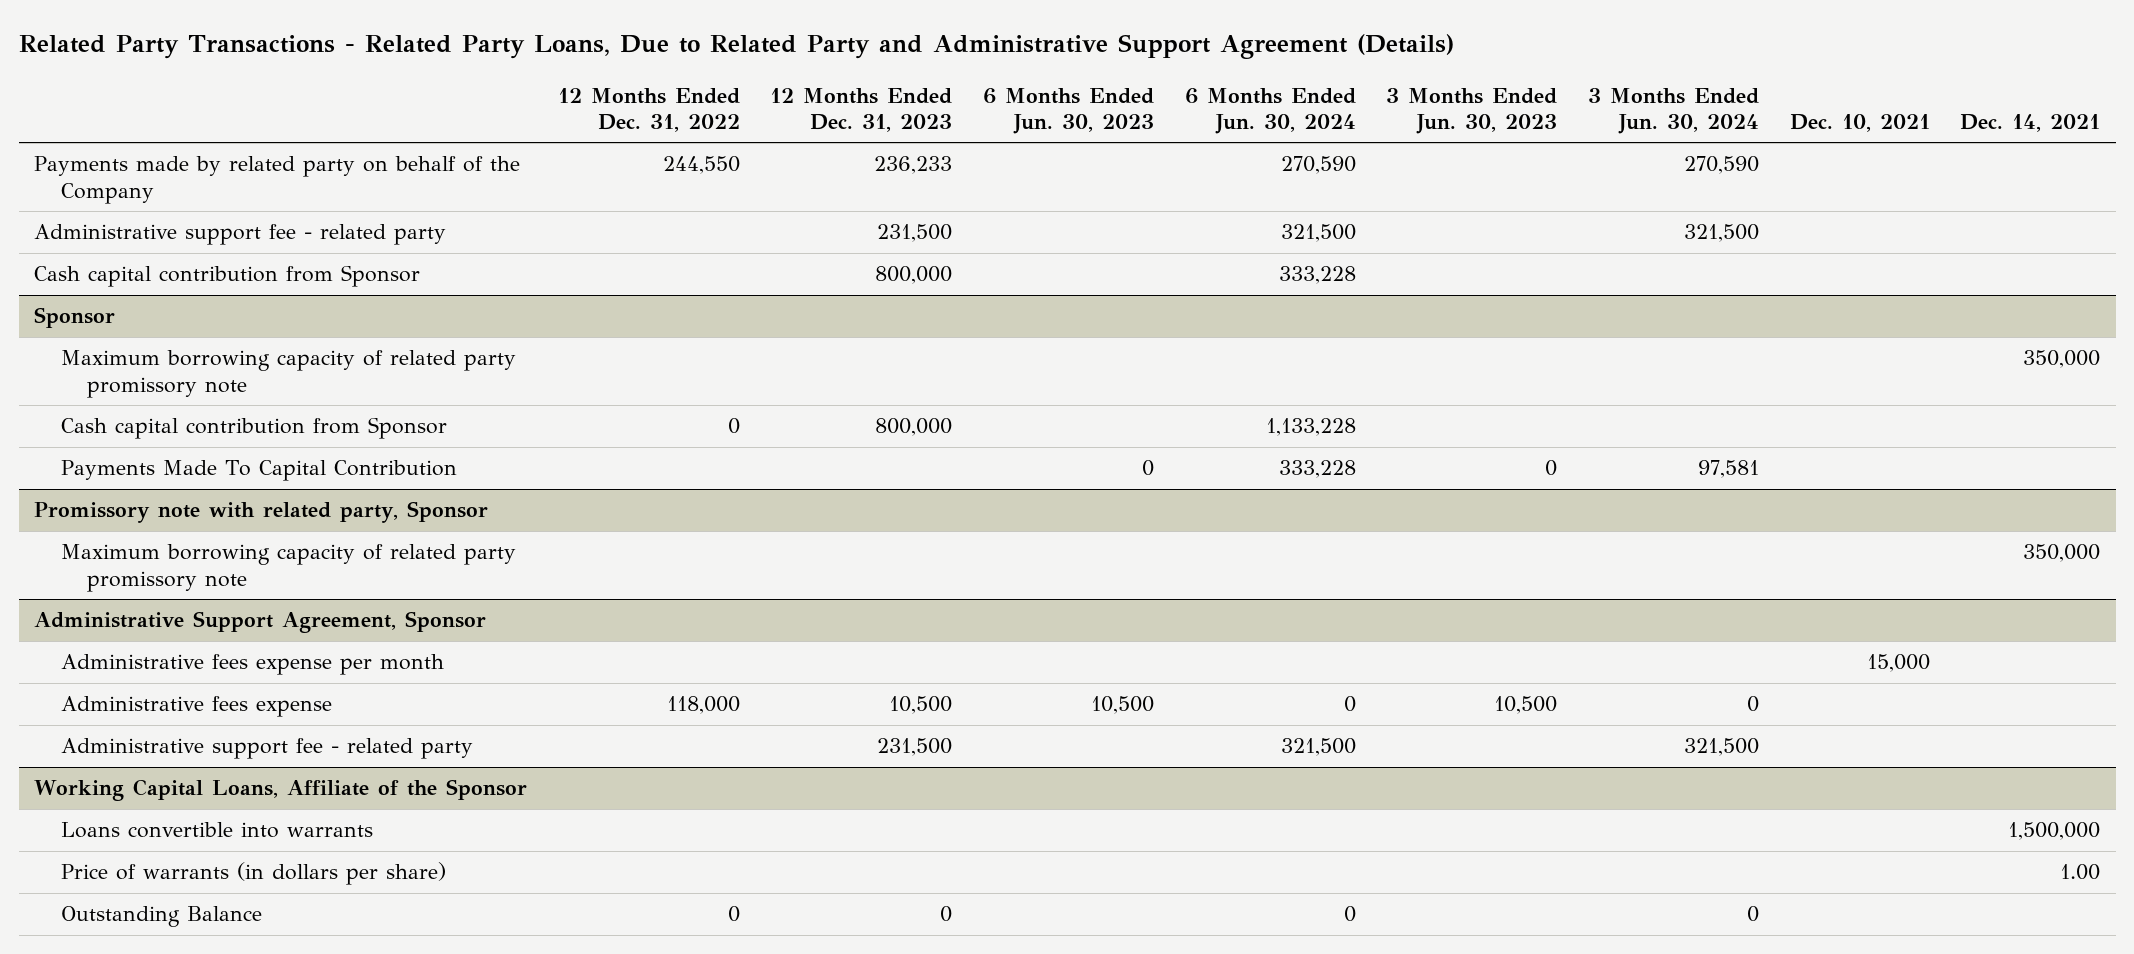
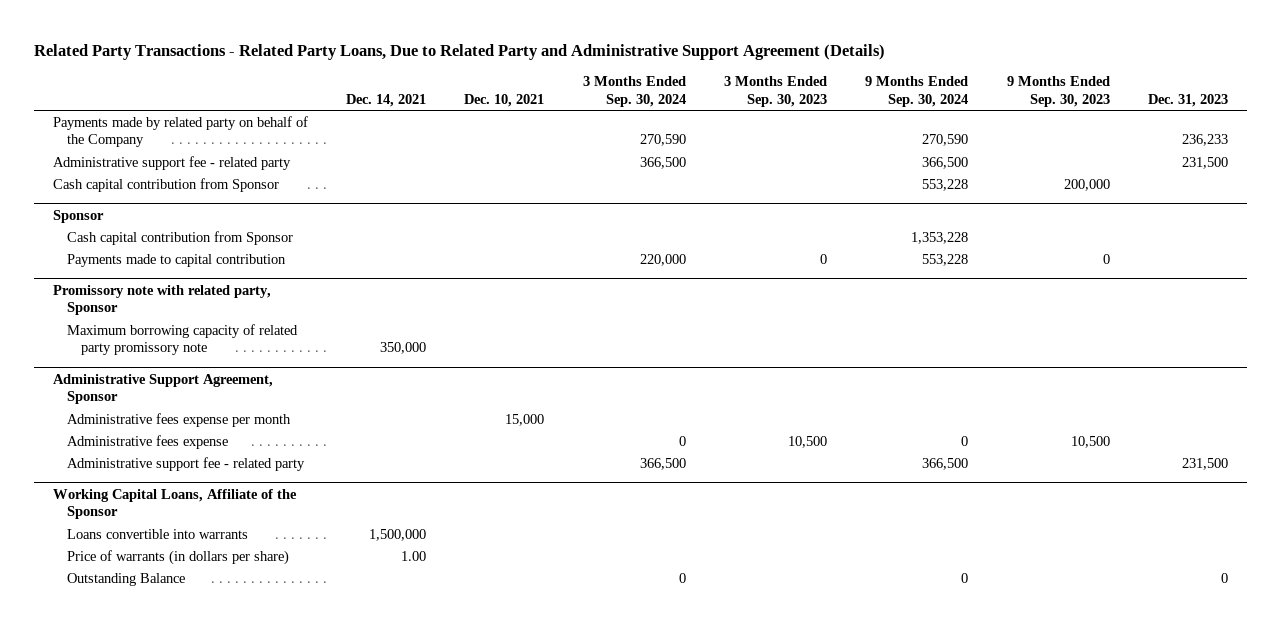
[557,87,740,132] 12 Months Ended Dec. 31, 2022 -> none
[770,87,953,132] 12 Months Ended Dec. 31, 2023 -> none
[983,87,1155,134] 6 Months Ended Jun. 30, 2023 -> none
[1184,87,1356,134] 6 Months Ended Jun. 30, 2024 -> none
[1386,87,1558,134] 3 Months Ended Jun. 30, 2023 -> none
[1587,87,1759,134] 3 Months Ended Jun. 30, 2024 -> none
none -> [582,76,686,107] 3 Months Ended Sep. 30, 2024
none -> [724,76,828,107] 3 Months Ended Sep. 30, 2023
none -> [865,76,969,107] 9 Months Ended Sep. 30, 2024
none -> [1006,76,1110,107] 9 Months Ended Sep. 30, 2023
none -> [1147,93,1228,107] Dec. 31, 2023
[60,350,516,398] Maximum borrowing capacity of related party promissory note -> none
[60,460,457,482] Payments Made To Capital Contribution -> [66,253,286,267] Payments made to capital contribution

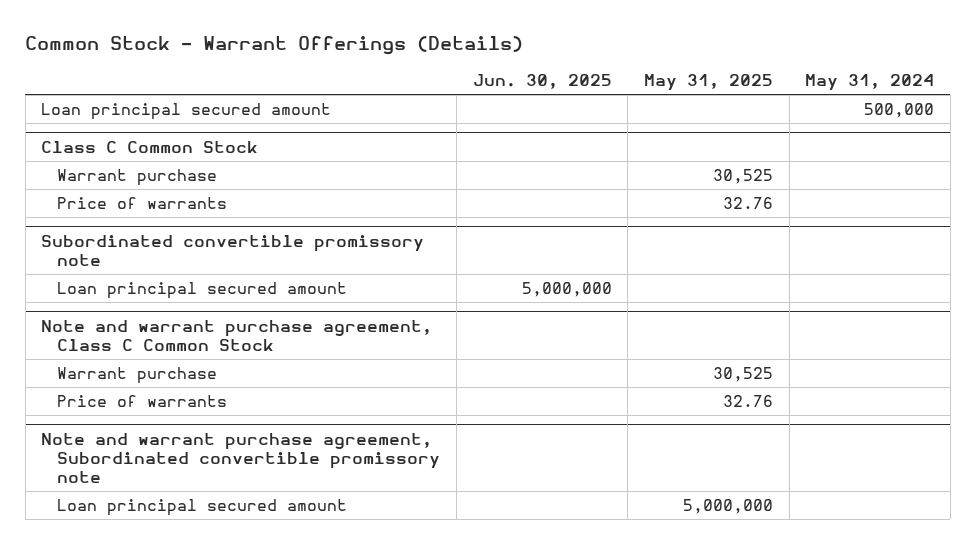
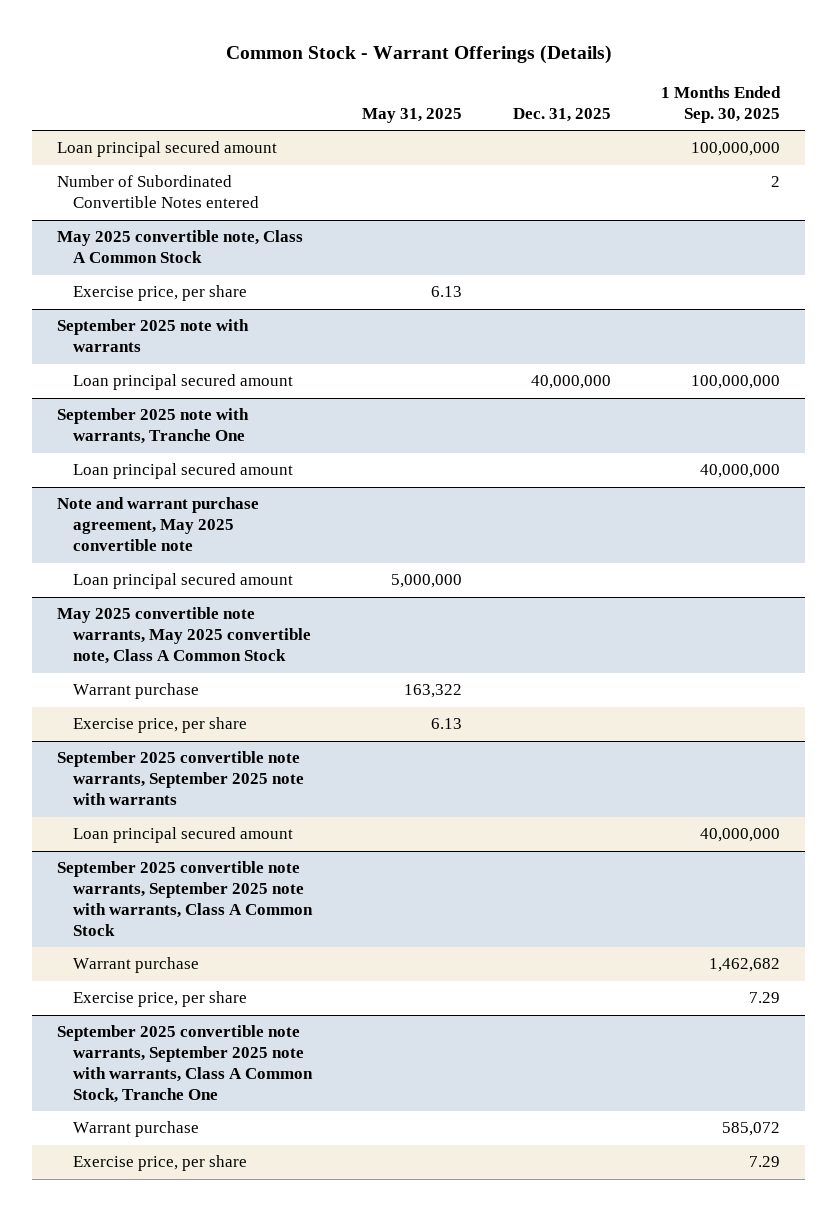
[472,73,612,89] Jun. 30, 2025 -> none
[805,73,935,91] May 31, 2024 -> none
none -> [512,107,611,122] Dec. 31, 2025
none -> [661,86,782,123] 1 Months Ended Sep. 30, 2025
[41,140,259,153] Class C Common Stock -> none
[57,169,218,187] Warrant purchase -> none
[57,197,228,210] Price of warrants -> none
[41,234,425,267] Subordinated convertible promissory note -> none
[57,282,348,300] Loan principal secured amount -> none
[41,319,433,352] Note and warrant purchase agreement, Class C Common Stock -> none
[57,367,218,385] Warrant purchase -> none
[57,395,228,408] Price of warrants -> none
none -> [57,175,259,209] Number of Subordinated Convertible Notes entered
none -> [57,230,304,264] May 2025 convertible note, Class A Common Stock
none -> [72,285,247,302] Exercise price, per share
none -> [57,319,250,353] September 2025 note with warrants
none -> [72,374,293,391] Loan principal secured amount
none -> [57,408,250,445] September 2025 note with warrants, Tranche One
none -> [72,463,293,480] Loan principal secured amount
[41,432,441,484] Note and warrant purchase agreement, Subordinated convertible promissory note -> [57,497,260,552] Note and warrant purchase agreement, May 2025 convertible note
none -> [57,607,311,665] May 2025 convertible note warrants, May 2025 convertible note, Class A Common Stock
none -> [72,683,199,700] Warrant purchase
none -> [72,717,247,734] Exercise price, per share
none -> [57,751,304,806] September 2025 convertible note warrants, September 2025 note with warrants
none -> [72,827,293,844] Loan principal secured amount
none -> [57,861,313,937] September 2025 convertible note warrants, September 2025 note with warrants, Class A Common Stock
none -> [72,957,199,974] Warrant purchase
none -> [72,991,247,1008] Exercise price, per share
none -> [57,1025,313,1104] September 2025 convertible note warrants, September 2025 note with warrants, Class A Common Stock, Tranche One
none -> [72,1121,199,1138] Warrant purchase
none -> [72,1155,247,1172] Exercise price, per share

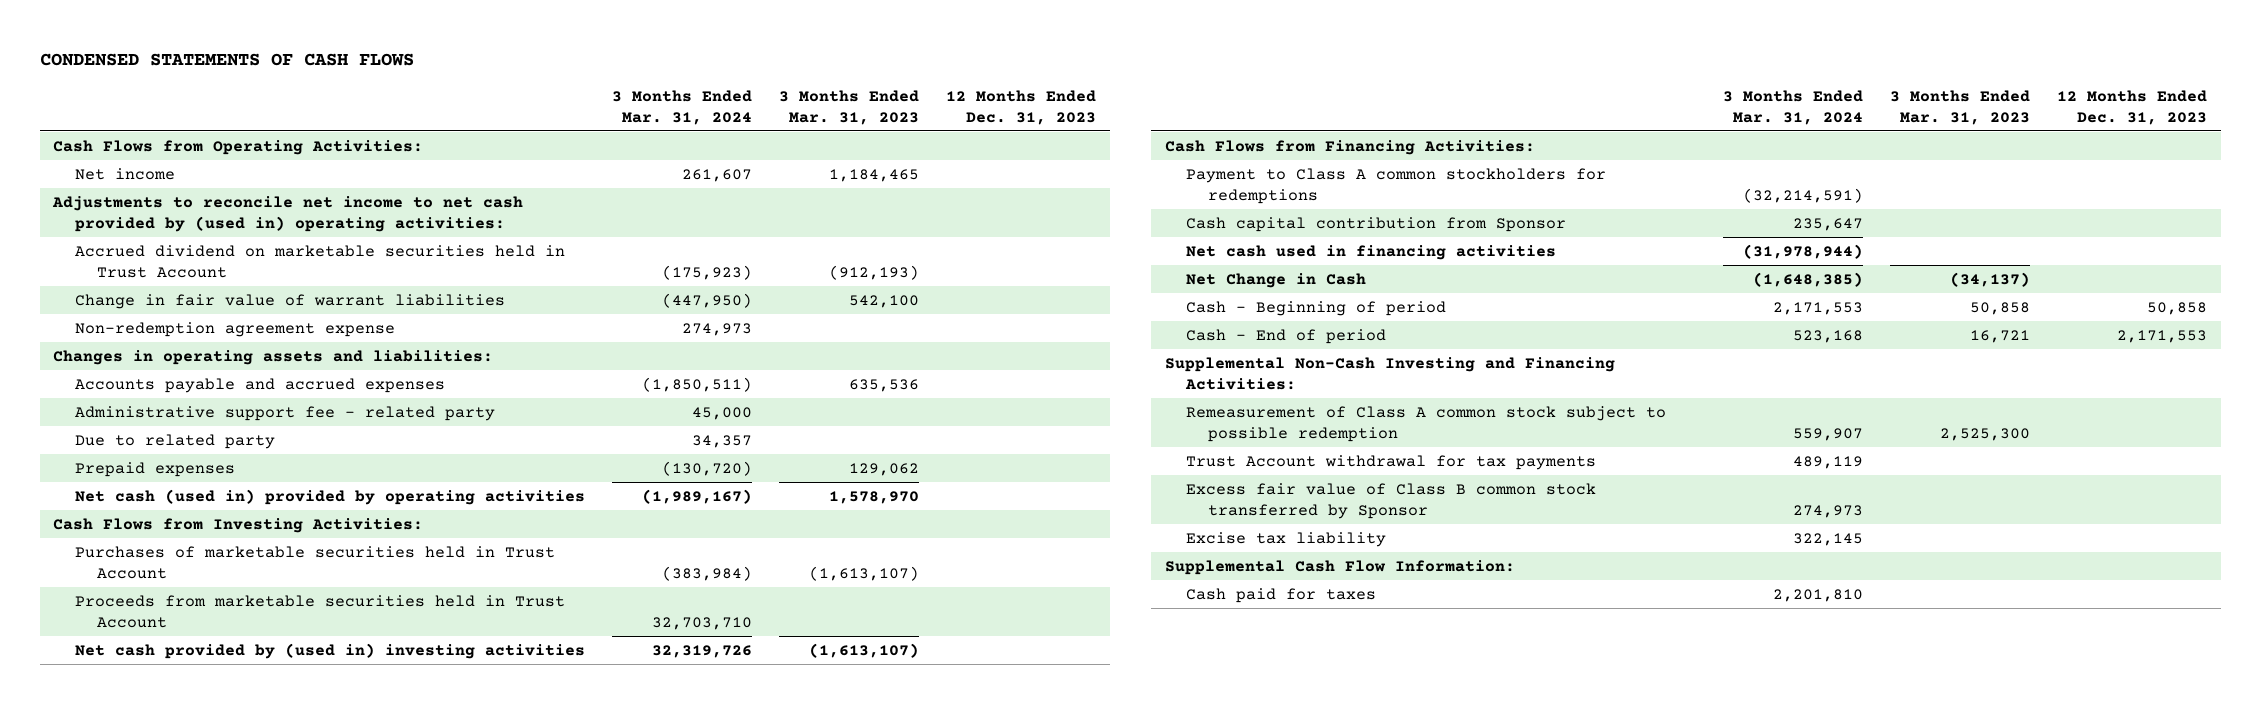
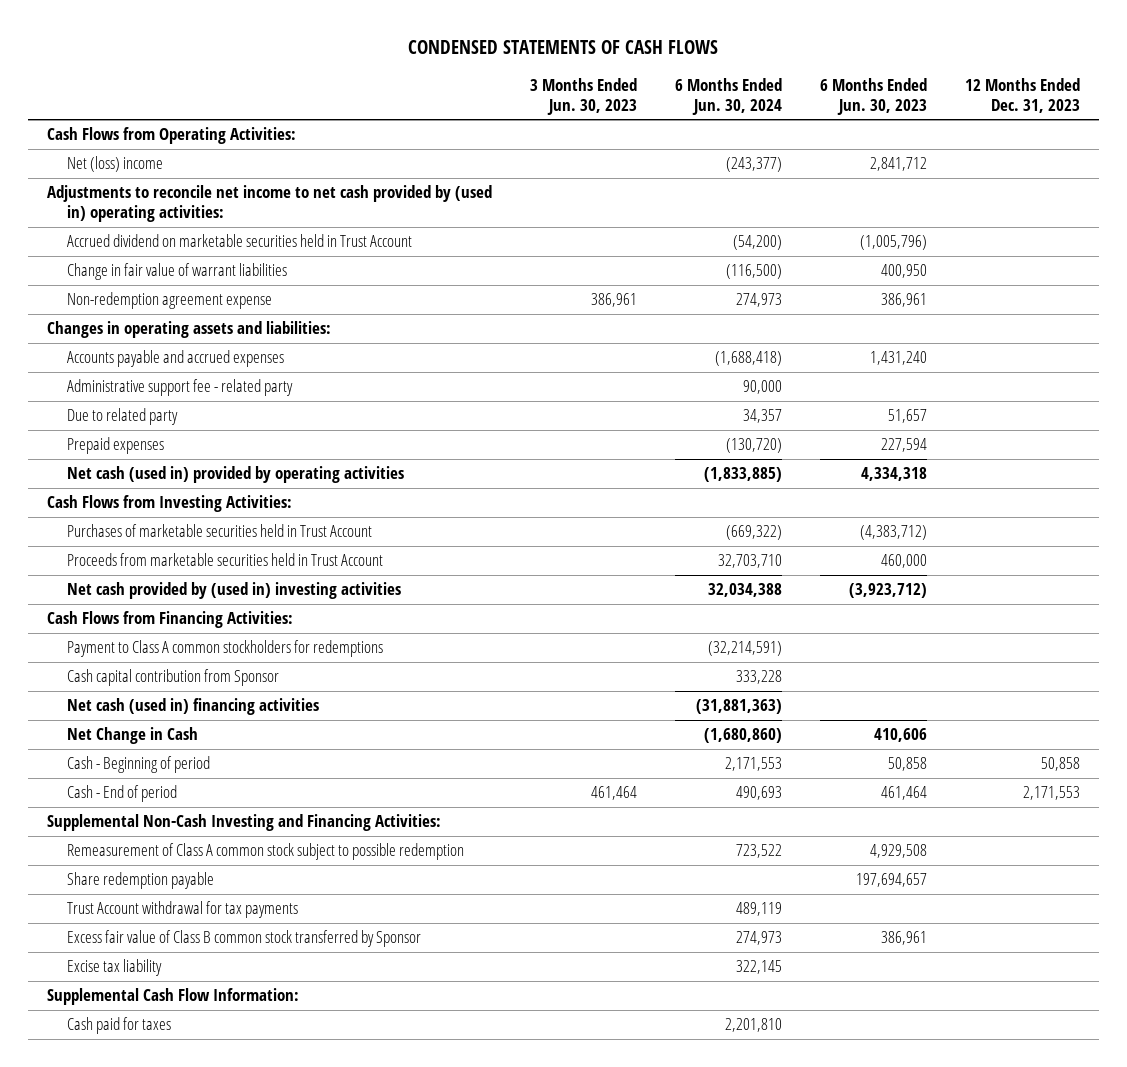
[612,89,753,125] 3 Months Ended Mar. 31, 2024 -> none
[779,89,920,125] 3 Months Ended Mar. 31, 2023 -> none
none -> [530,78,638,115] 3 Months Ended Jun. 30, 2023
none -> [674,78,782,115] 6 Months Ended Jun. 30, 2024
none -> [819,78,927,115] 6 Months Ended Jun. 30, 2023
[75,167,176,180] Net income -> [66,156,163,173] Net (loss) income
[1186,244,1557,260] Net cash used in financing activities -> [66,698,319,716] Net cash (used in) financing activities
none -> [66,872,214,890] Share redemption payable

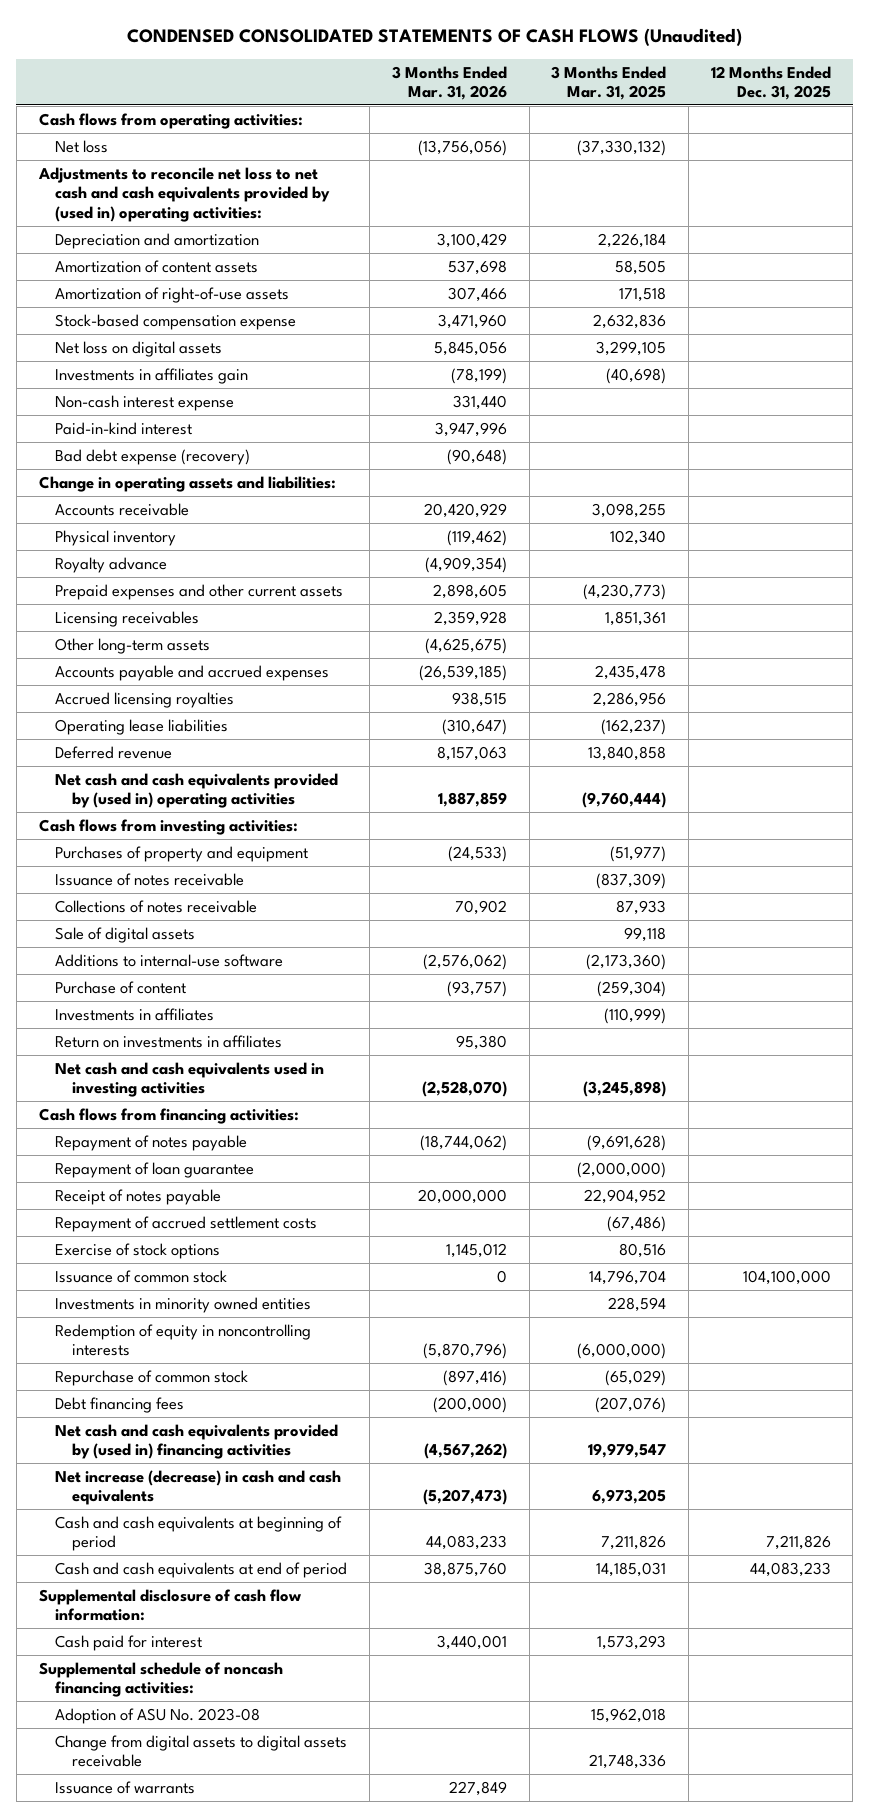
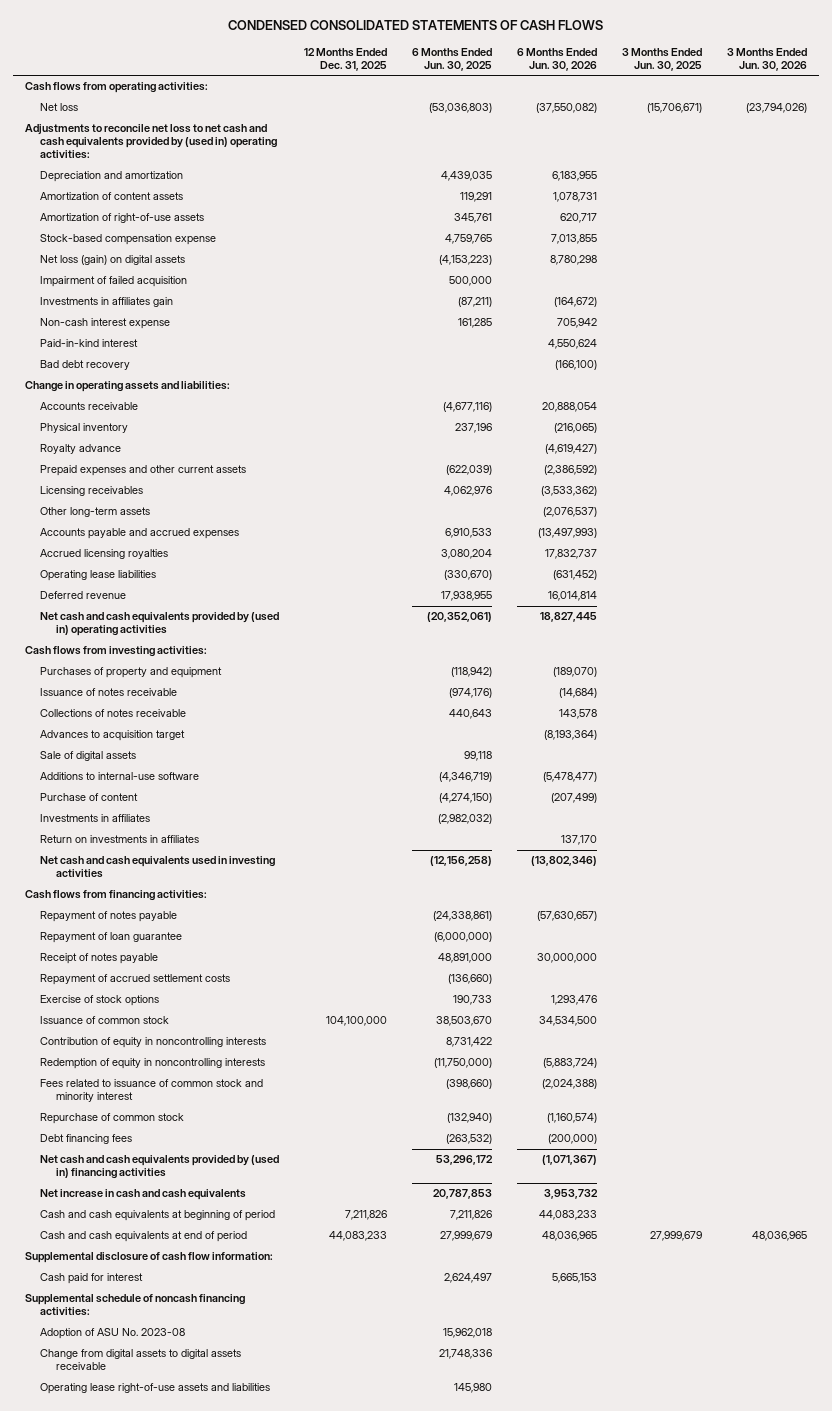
[126,28,742,47] CONDENSED CONSOLIDATED STATEMENTS OF CASH FLOWS (Unaudited) -> [228,20,604,31] CONDENSED CONSOLIDATED STATEMENTS OF CASH FLOWS
[391,65,507,100] 3 Months Ended Mar. 31, 2026 -> none
[551,65,667,100] 3 Months Ended Mar. 31, 2025 -> none
none -> [412,47,493,71] 6 Months Ended Jun. 30, 2025
none -> [517,47,598,71] 6 Months Ended Jun. 30, 2026
none -> [621,47,702,71] 3 Months Ended Jun. 30, 2025
none -> [726,47,807,71] 3 Months Ended Jun. 30, 2026
[55,341,223,358] Net loss on digital assets -> [40,255,186,266] Net loss (gain) on digital assets
none -> [40,276,188,288] Impairment of failed acquisition
[55,449,251,466] Bad debt expense (recovery) -> [40,360,131,371] Bad debt recovery
none -> [40,730,186,742] Advances to acquisition target
[55,1297,312,1314] Investments in minority owned entities -> none
none -> [40,1037,267,1049] Contribution of equity in noncontrolling interests
none -> [40,1079,264,1103] Fees related to issuance of common stock and minority interest
[55,1470,342,1506] Net increase (decrease) in cash and cash equivalents -> [40,1189,247,1201] Net increase in cash and cash equivalents
[55,1781,196,1795] Issuance of warrants -> none
none -> [40,1383,271,1395] Operating lease right-of-use assets and liabilities

